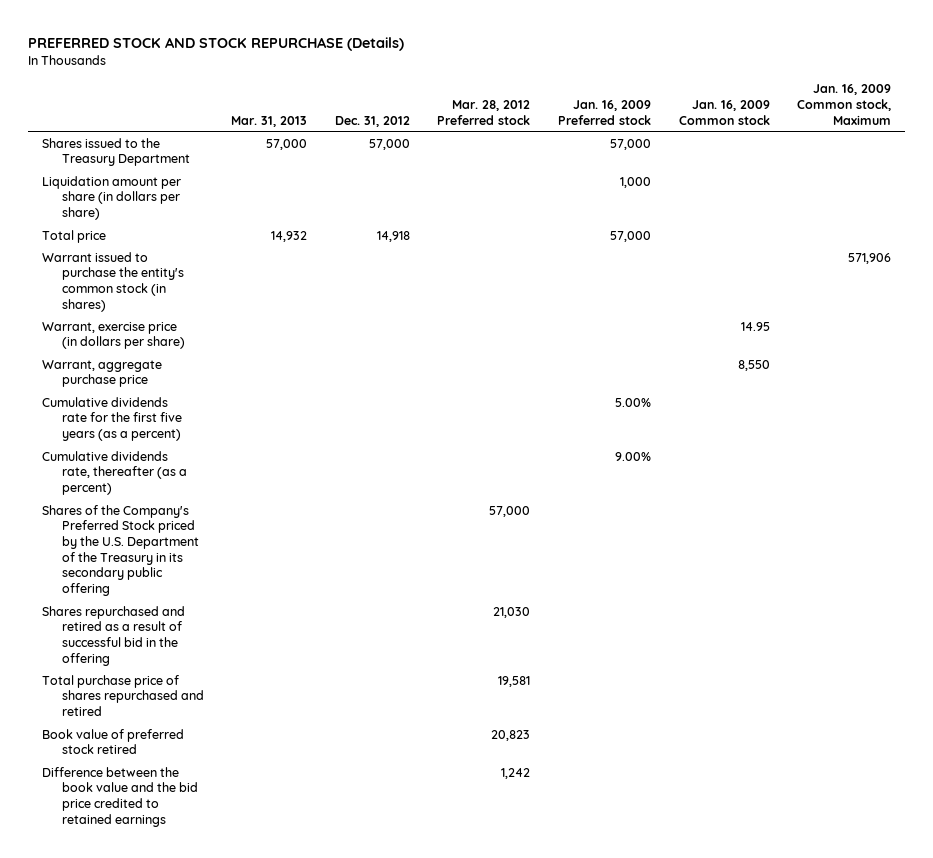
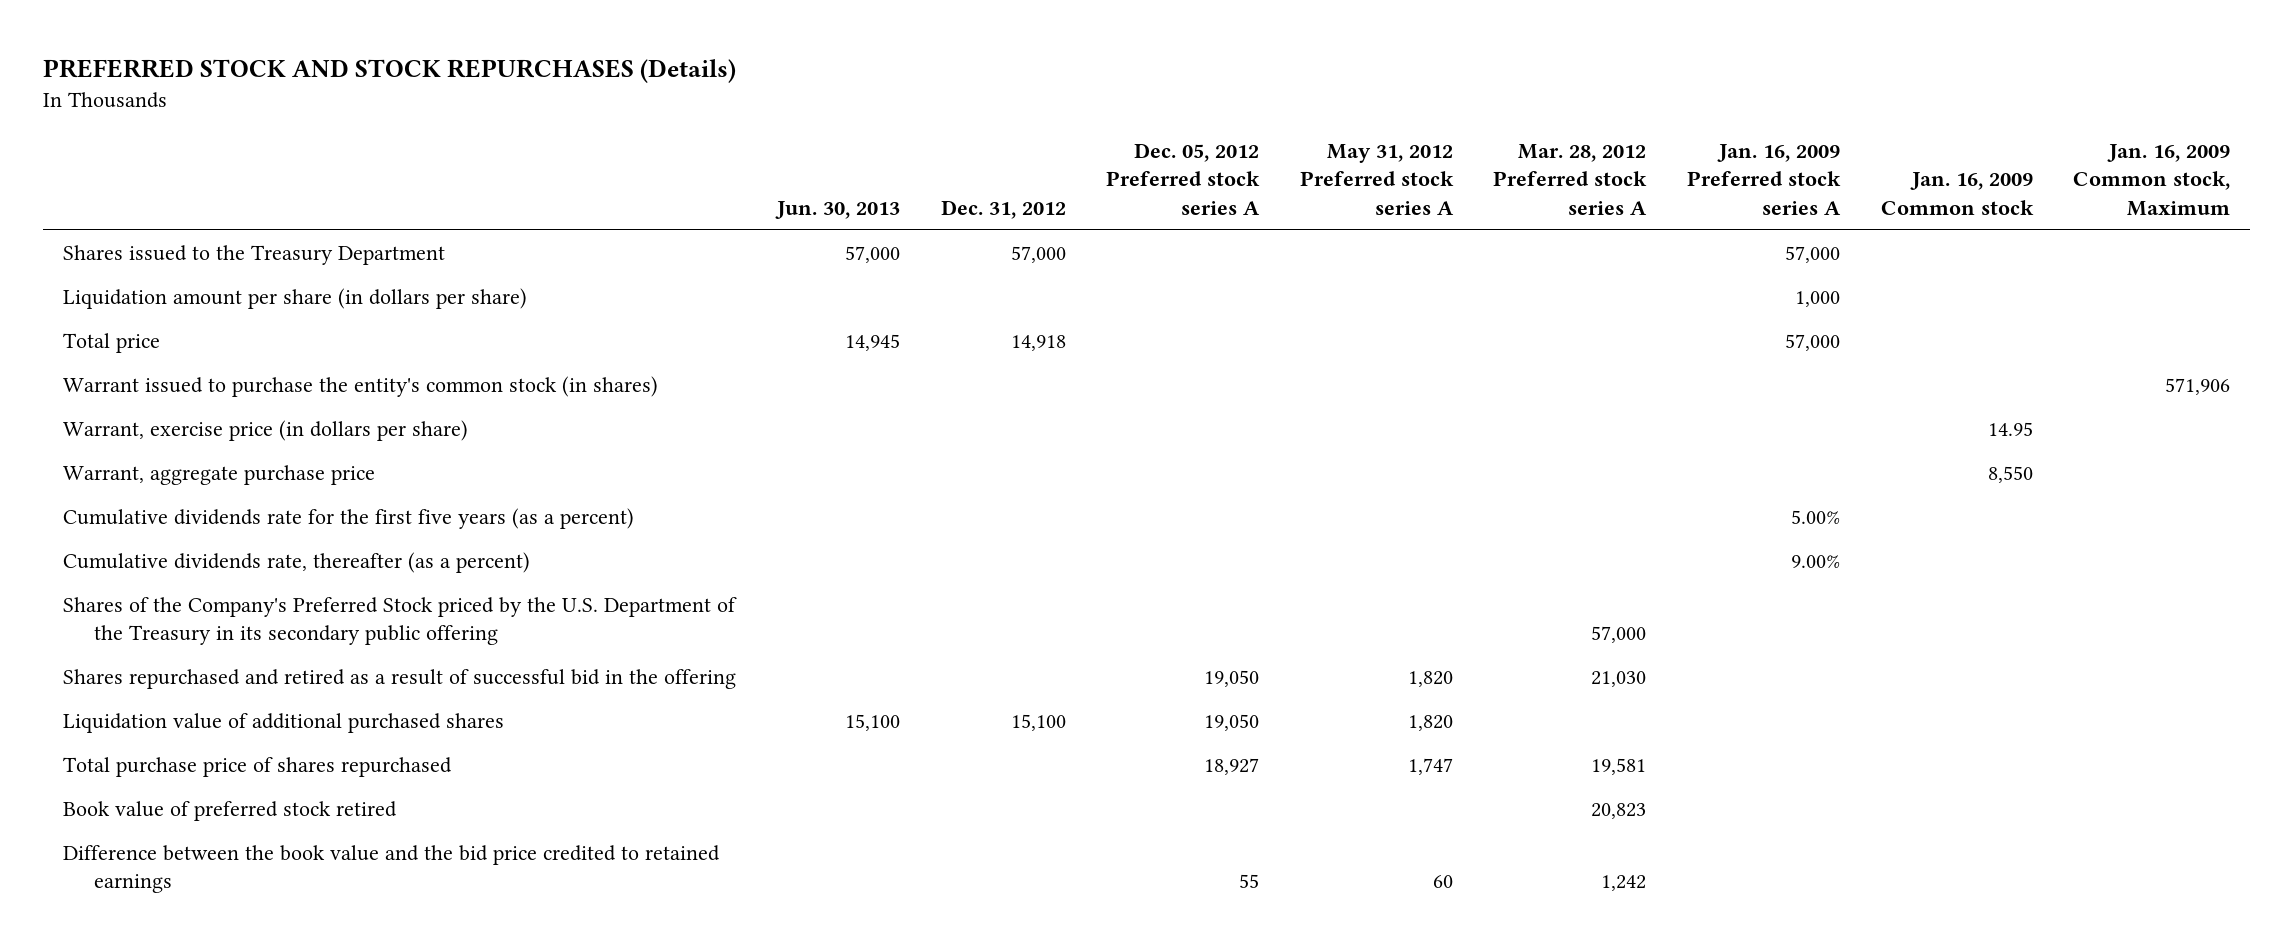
[28,37,405,52] PREFERRED STOCK AND STOCK REPURCHASE (Details) -> [43,59,737,84] PREFERRED STOCK AND STOCK REPURCHASES (Details)
[231,115,308,127] Mar. 31, 2013 -> none
[437,99,531,125] Mar. 28, 2012 Preferred stock -> none
[557,99,651,125] Jan. 16, 2009 Preferred stock -> none
none -> [774,200,900,219] Jun. 30, 2013
none -> [1106,143,1261,215] Dec. 05, 2012 Preferred stock series A
none -> [1299,144,1454,215] May 31, 2012 Preferred stock series A
none -> [1493,144,1648,215] Mar. 28, 2012 Preferred stock series A
none -> [1686,144,1841,215] Jan. 16, 2009 Preferred stock series A
none -> [63,713,505,734] Liquidation value of additional purchased shares
[42,674,204,716] Total purchase price of shares repurchased and retired -> [63,757,453,778] Total purchase price of shares repurchased

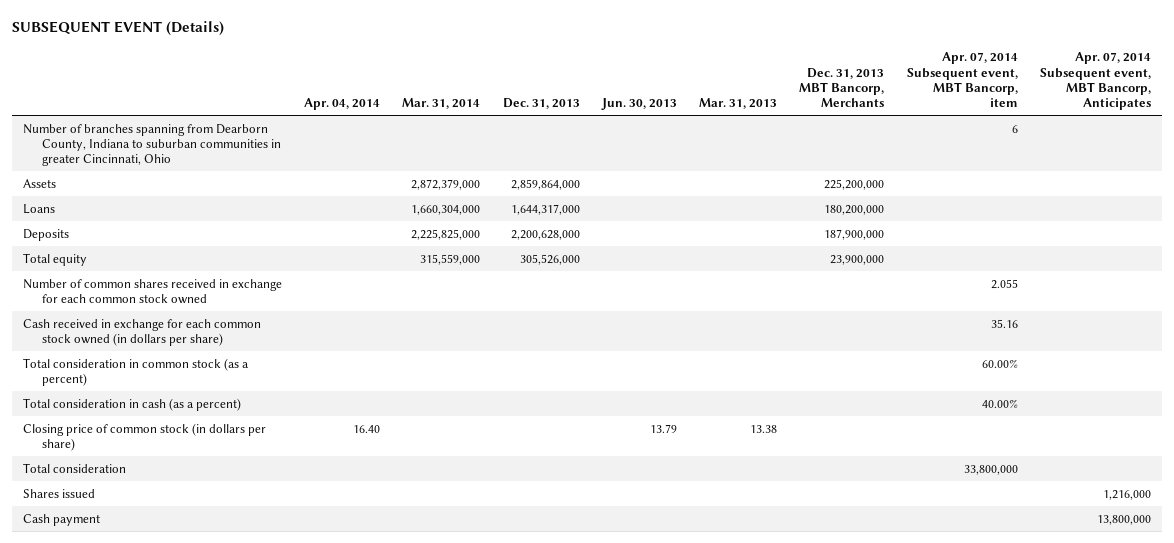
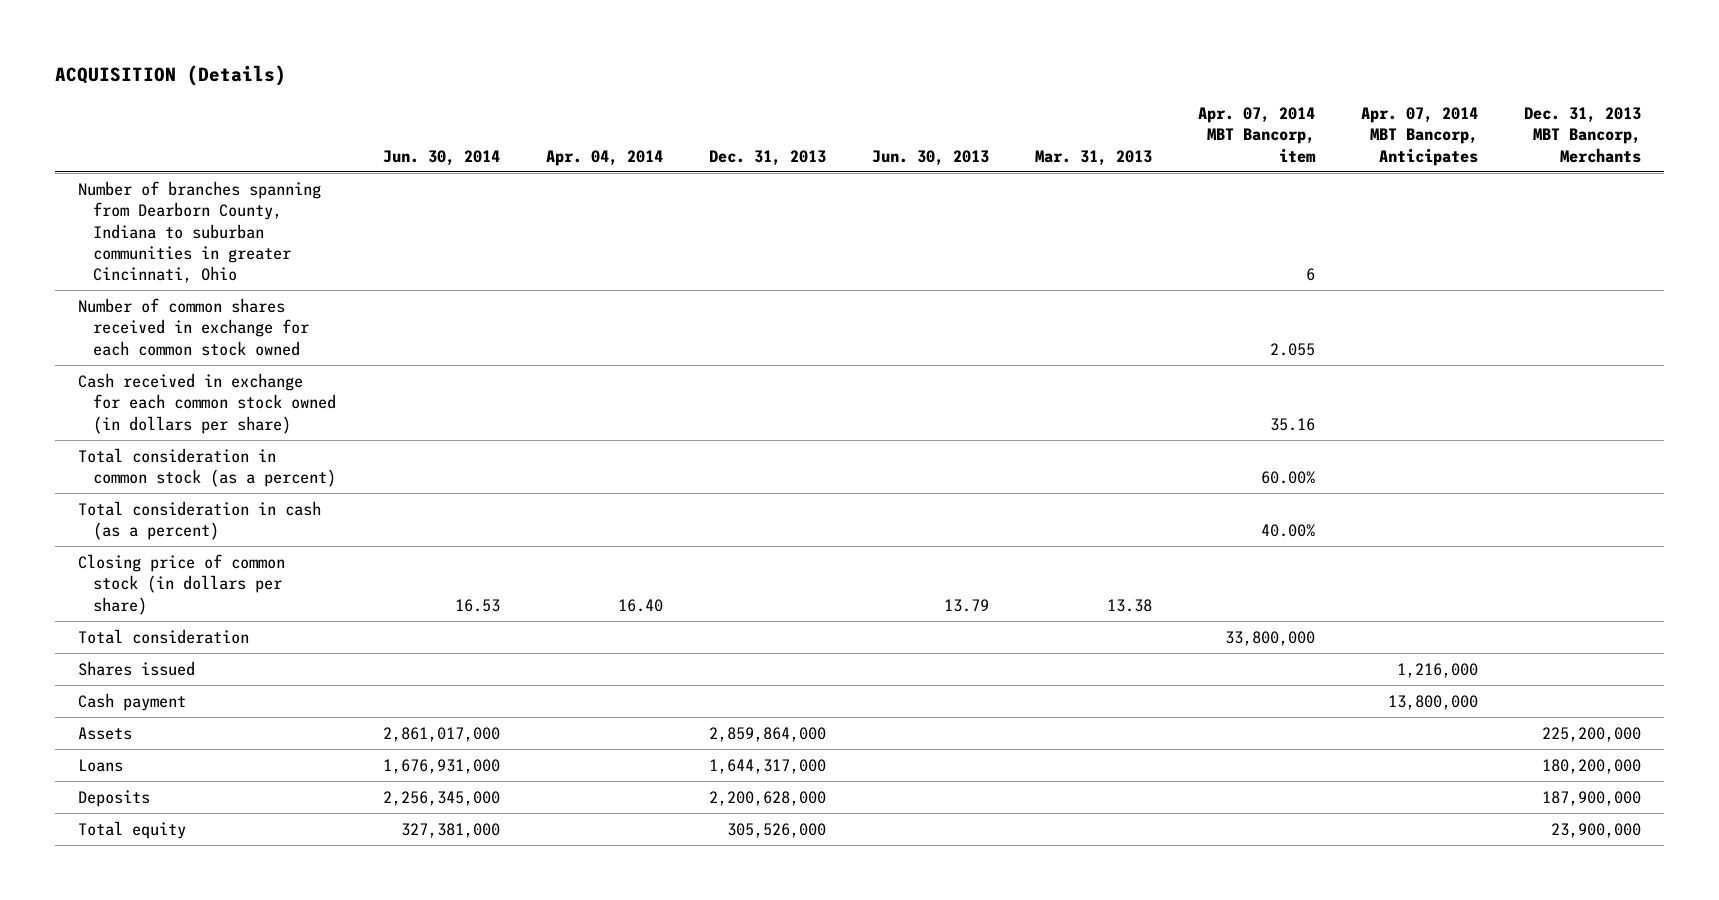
[11,20,224,36] SUBSEQUENT EVENT (Details) -> [55,64,287,86] ACQUISITION (Details)
[402,98,481,110] Mar. 31, 2014 -> none
[906,52,1018,108] Apr. 07, 2014 Subsequent event, MBT Bancorp, item -> none
[1039,52,1151,111] Apr. 07, 2014 Subsequent event, MBT Bancorp, Anticipates -> none
none -> [382,149,500,166] Jun. 30, 2014
none -> [1197,107,1316,163] Apr. 07, 2014 MBT Bancorp, item
none -> [1360,107,1478,166] Apr. 07, 2014 MBT Bancorp, Anticipates
[22,178,56,188] Assets -> [78,726,133,740] Assets
[22,203,55,214] Loans -> [78,758,124,772] Loans
[22,228,69,241] Deposits -> [78,789,151,807] Deposits
[22,252,87,266] Total equity -> [78,820,187,839] Total equity

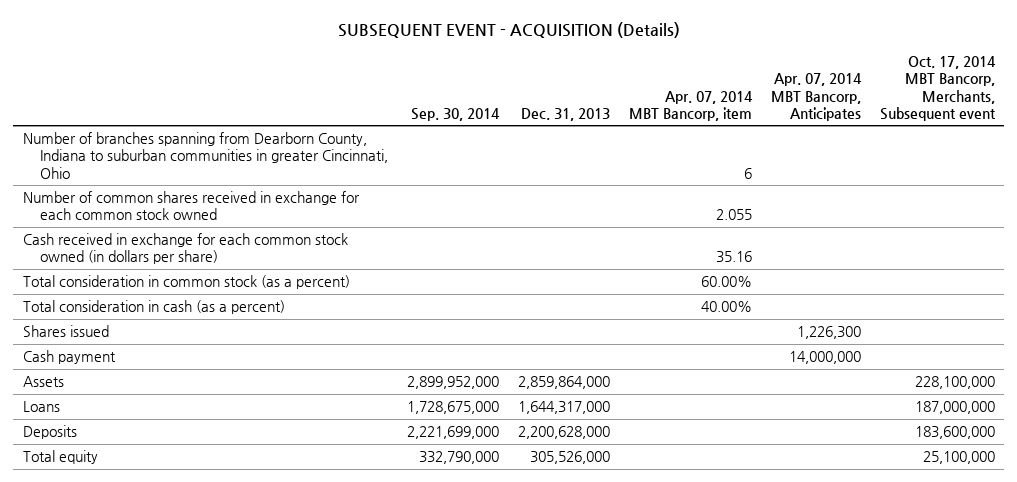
[55,64,287,86] ACQUISITION (Details) -> [337,21,680,38] SUBSEQUENT EVENT - ACQUISITION (Details)
[382,149,500,166] Jun. 30, 2014 -> none
[545,149,663,166] Apr. 04, 2014 -> none
[871,149,989,166] Jun. 30, 2013 -> none
[1034,149,1152,166] Mar. 31, 2013 -> none
[1523,107,1641,163] Dec. 31, 2013 MBT Bancorp, Merchants -> none
none -> [411,107,501,121] Sep. 30, 2014
none -> [879,55,996,121] Oct. 17, 2014 MBT Bancorp, Merchants, Subsequent event
[78,553,286,615] Closing price of common stock (in dollars per share) -> none
[78,628,250,644] Total consideration -> none
[1396,662,1478,678] 1,216,000 -> [796,326,861,340] 1,226,300
[1387,694,1478,710] 13,800,000 -> [788,351,861,365] 14,000,000

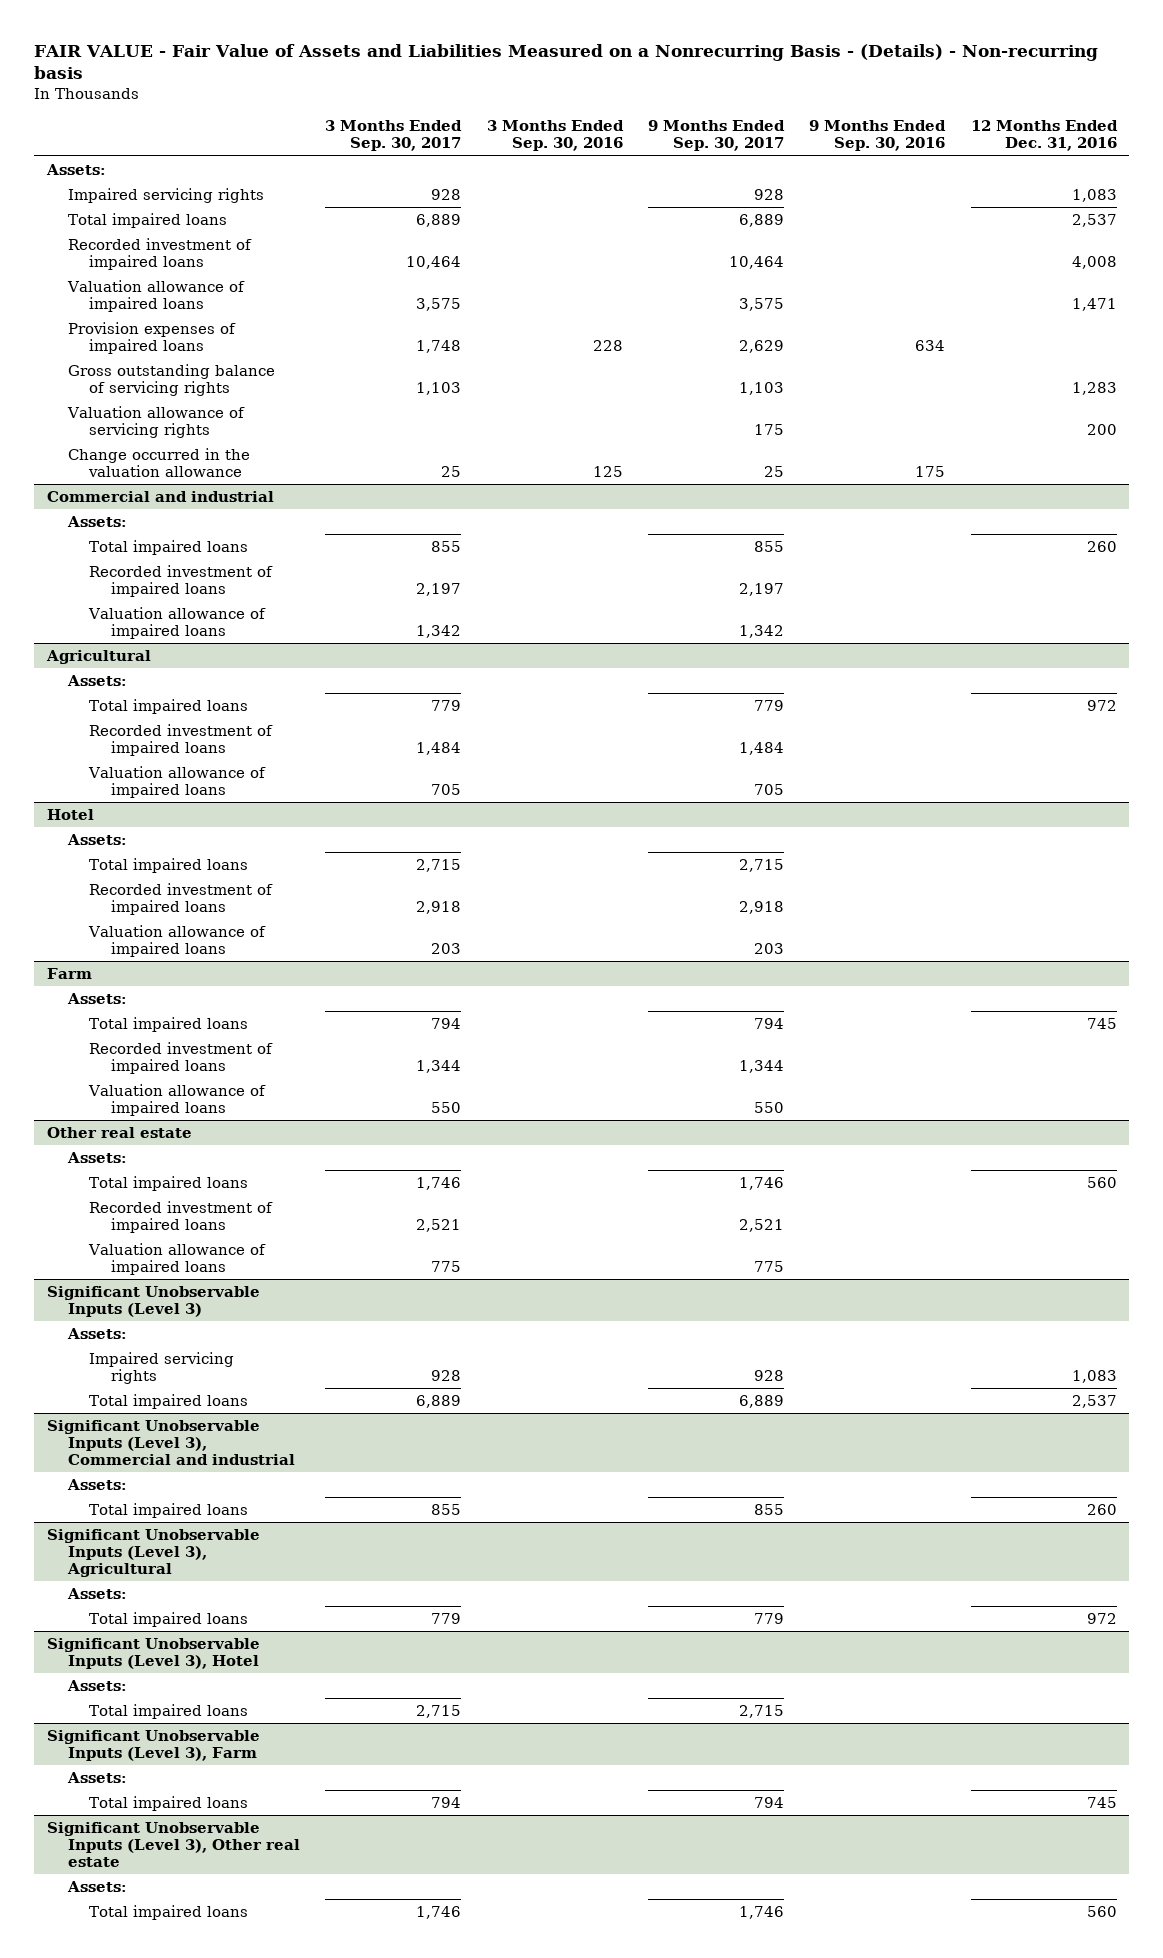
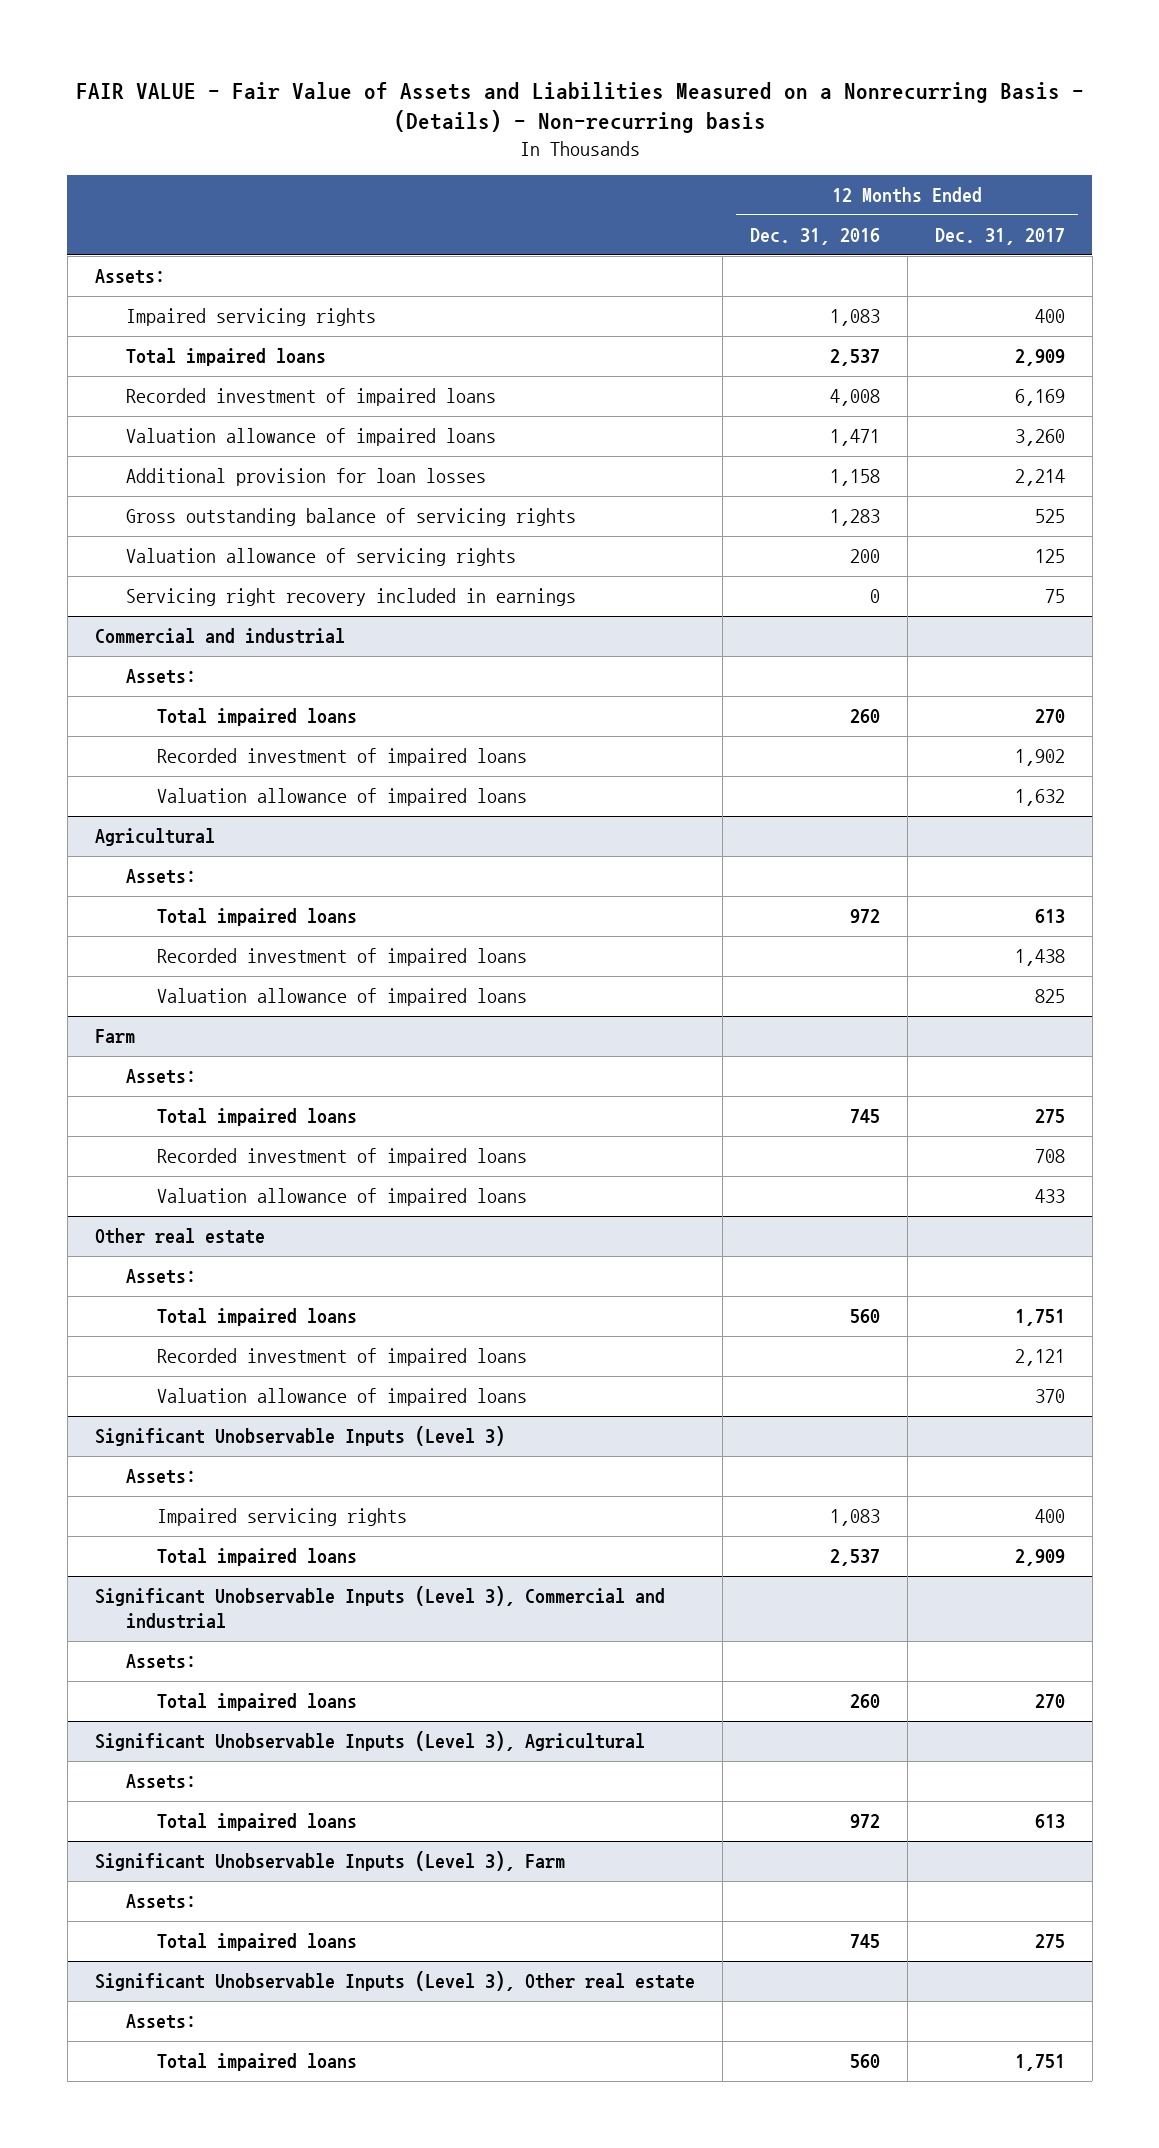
[325,120,463,152] 3 Months Ended Sep. 30, 2017 -> none
[486,120,624,152] 3 Months Ended Sep. 30, 2016 -> none
[647,120,785,152] 9 Months Ended Sep. 30, 2017 -> none
[809,120,947,152] 9 Months Ended Sep. 30, 2016 -> none
none -> [934,227,1065,245] Dec. 31, 2017
[67,321,236,355] Provision expenses of impaired loans -> none
none -> [125,468,486,487] Additional provision for loan losses
[67,447,250,478] Change occurred in the valuation allowance -> none
none -> [125,588,576,607] Servicing right recovery included in earnings
[46,808,94,820] Hotel -> none
[66,833,127,845] Assets: -> none
[89,857,249,873] Total impaired loans -> none
[89,882,274,916] Recorded investment of impaired loans -> none
[88,924,267,958] Valuation allowance of impaired loans -> none
[46,1637,260,1670] Significant Unobservable Inputs (Level 3), Hotel -> none
[66,1679,127,1691] Assets: -> none
[89,1703,249,1719] Total impaired loans -> none

